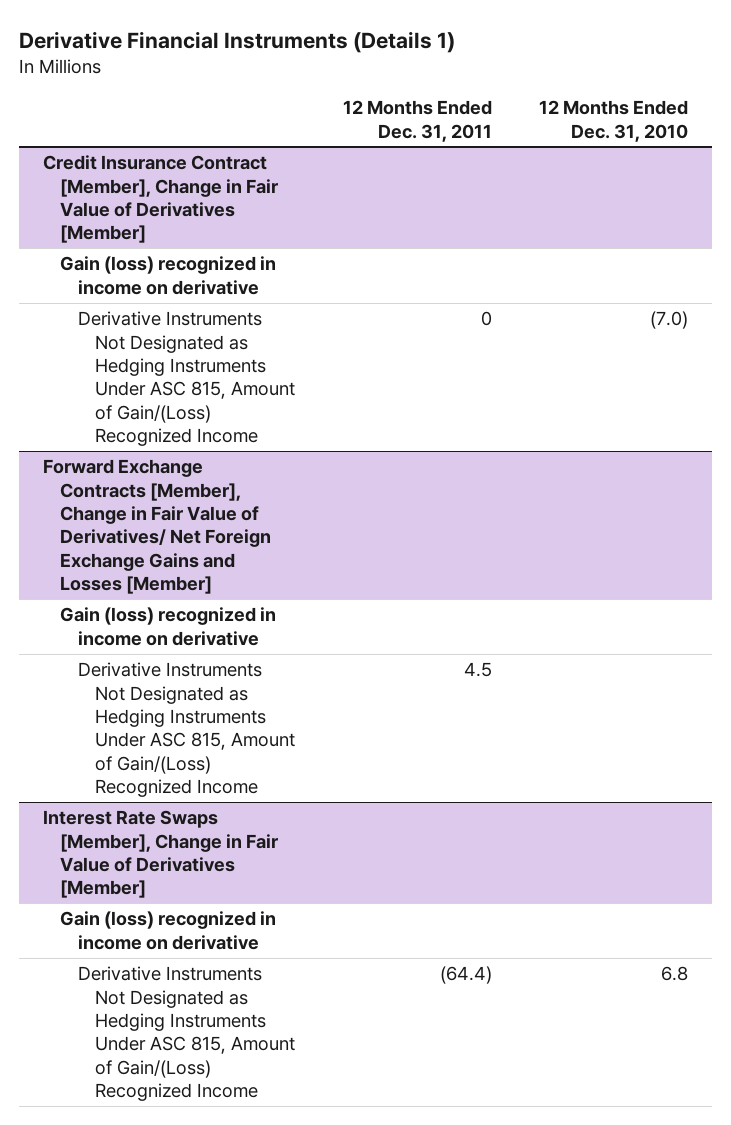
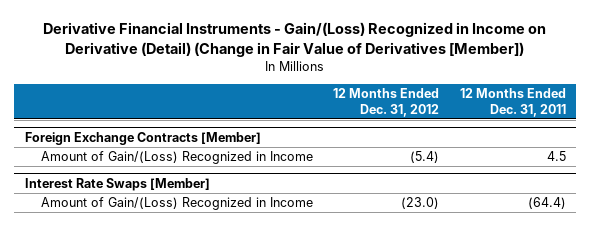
[19,31,456,54] Derivative Financial Instruments (Details 1) -> [43,22,547,57] Derivative Financial Instruments - Gain/(Loss) Recognized in Income on Derivative (Detail) (Change in Fair Value of Derivatives [Member])
[538,100,688,142] 12 Months Ended Dec. 31, 2010 -> none
none -> [333,87,440,117] 12 Months Ended Dec. 31, 2012
[42,155,279,244] Credit Insurance Contract [Member], Change in Fair Value of Derivatives [Member] -> none
[60,256,277,295] Gain (loss) recognized in income on derivative -> none
[42,459,272,595] Forward Exchange Contracts [Member], Change in Fair Value of Derivatives/ Net Foreign Exchange Gains and Losses [Member] -> none
[60,607,277,646] Gain (loss) recognized in income on derivative -> none
[42,810,279,899] Interest Rate Swaps [Member], Change in Fair Value of Derivatives [Member] -> none
[60,911,277,950] Gain (loss) recognized in income on derivative -> none
[77,966,296,1102] Derivative Instruments Not Designated as Hedging Instruments Under ASC 815, Amount of Gain/(Loss) Recognized Income -> none
none -> [24,132,261,146] Foreign Exchange Contracts [Member]
[77,311,296,447] Derivative Instruments Not Designated as Hedging Instruments Under ASC 815, Amount of Gain/(Loss) Recognized Income -> [40,151,313,165] Amount of Gain/(Loss) Recognized in Income
[480,311,492,327] 0 -> [546,151,566,162] 4.5
none -> [24,178,210,192] Interest Rate Swaps [Member]
[77,662,296,798] Derivative Instruments Not Designated as Hedging Instruments Under ASC 815, Amount of Gain/(Loss) Recognized Income -> [40,197,313,211] Amount of Gain/(Loss) Recognized in Income
[463,662,492,678] 4.5 -> [527,197,566,210] (64.4)

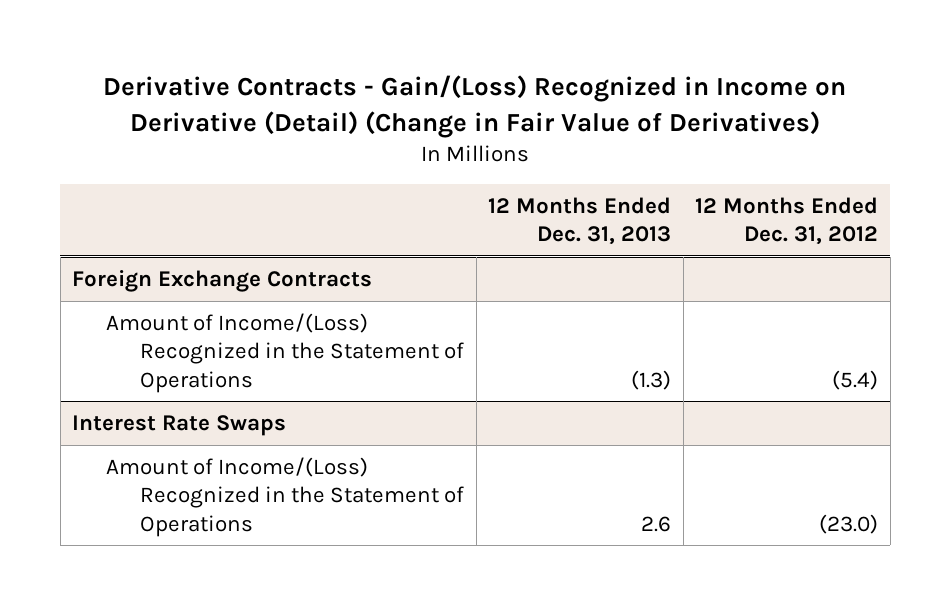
[43,22,547,57] Derivative Financial Instruments - Gain/(Loss) Recognized in Income on Derivative (Detail) (Change in Fair Value of Derivatives [Member]) -> [103,75,847,138] Derivative Contracts - Gain/(Loss) Recognized in Income on Derivative (Detail) (Change in Fair Value of Derivatives)
[459,87,566,117] 12 Months Ended Dec. 31, 2011 -> none
none -> [488,196,672,246] 12 Months Ended Dec. 31, 2013
[24,132,261,146] Foreign Exchange Contracts [Member] -> [72,270,373,293] Foreign Exchange Contracts
[40,151,313,165] Amount of Gain/(Loss) Recognized in Income -> [106,313,465,393] Amount of Income/(Loss) Recognized in the Statement of Operations
[24,178,210,192] Interest Rate Swaps [Member] -> [72,415,287,437] Interest Rate Swaps
[40,197,313,211] Amount of Gain/(Loss) Recognized in Income -> [106,457,465,537] Amount of Income/(Loss) Recognized in the Statement of Operations

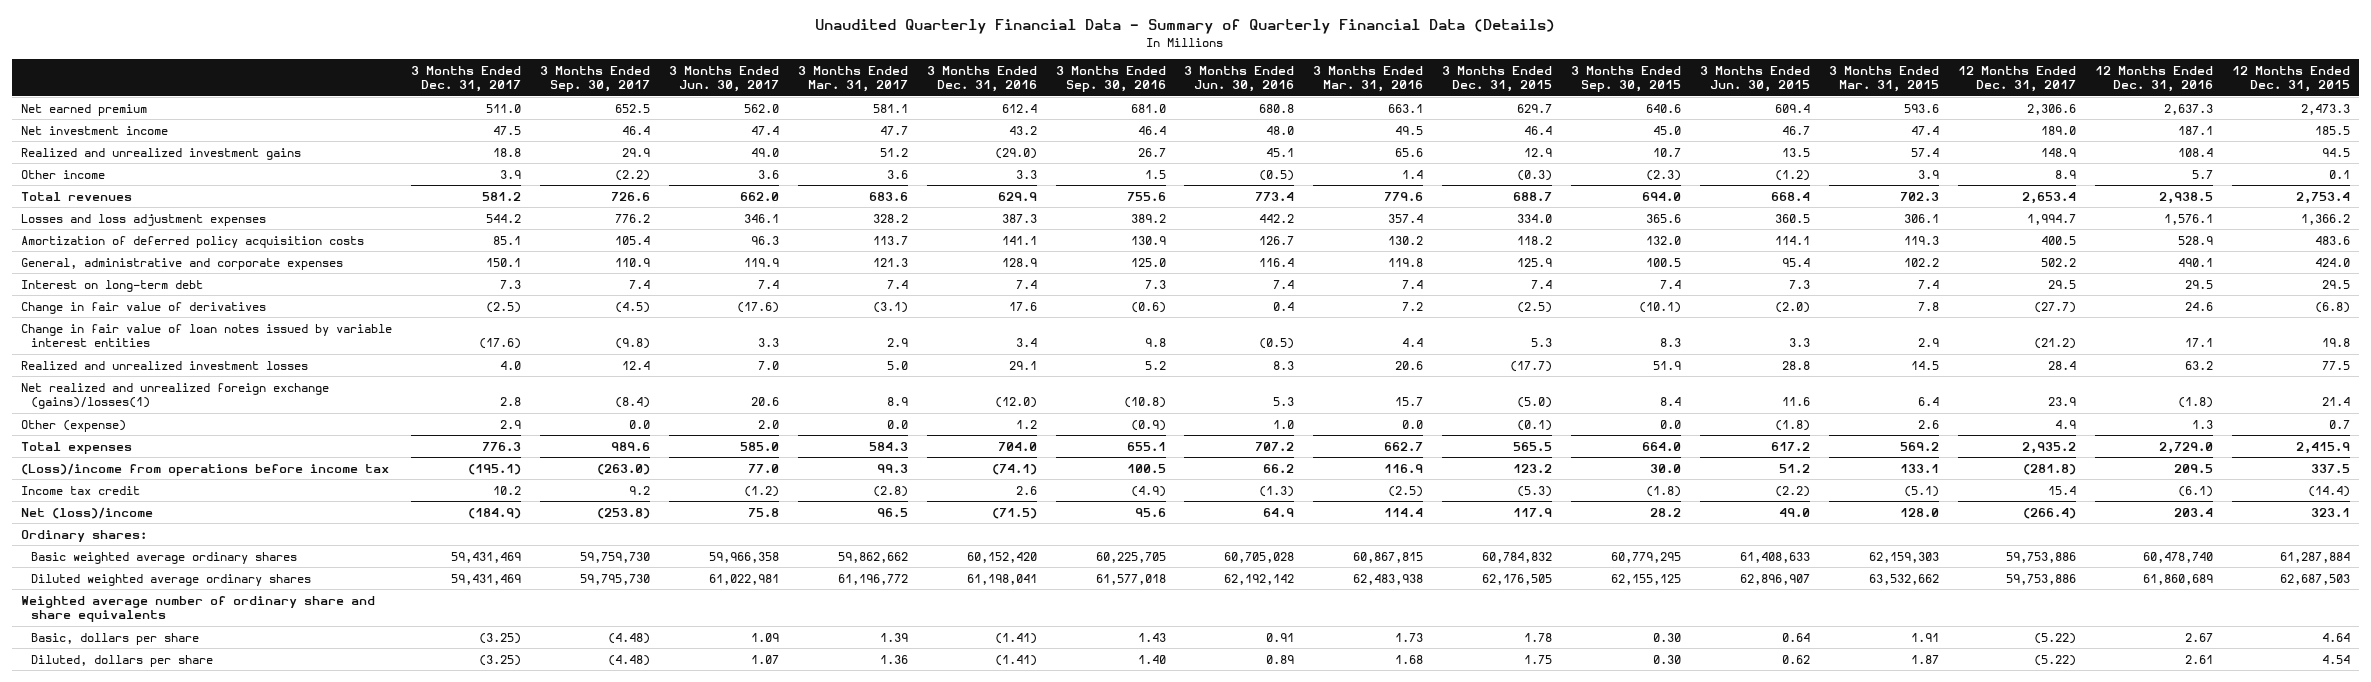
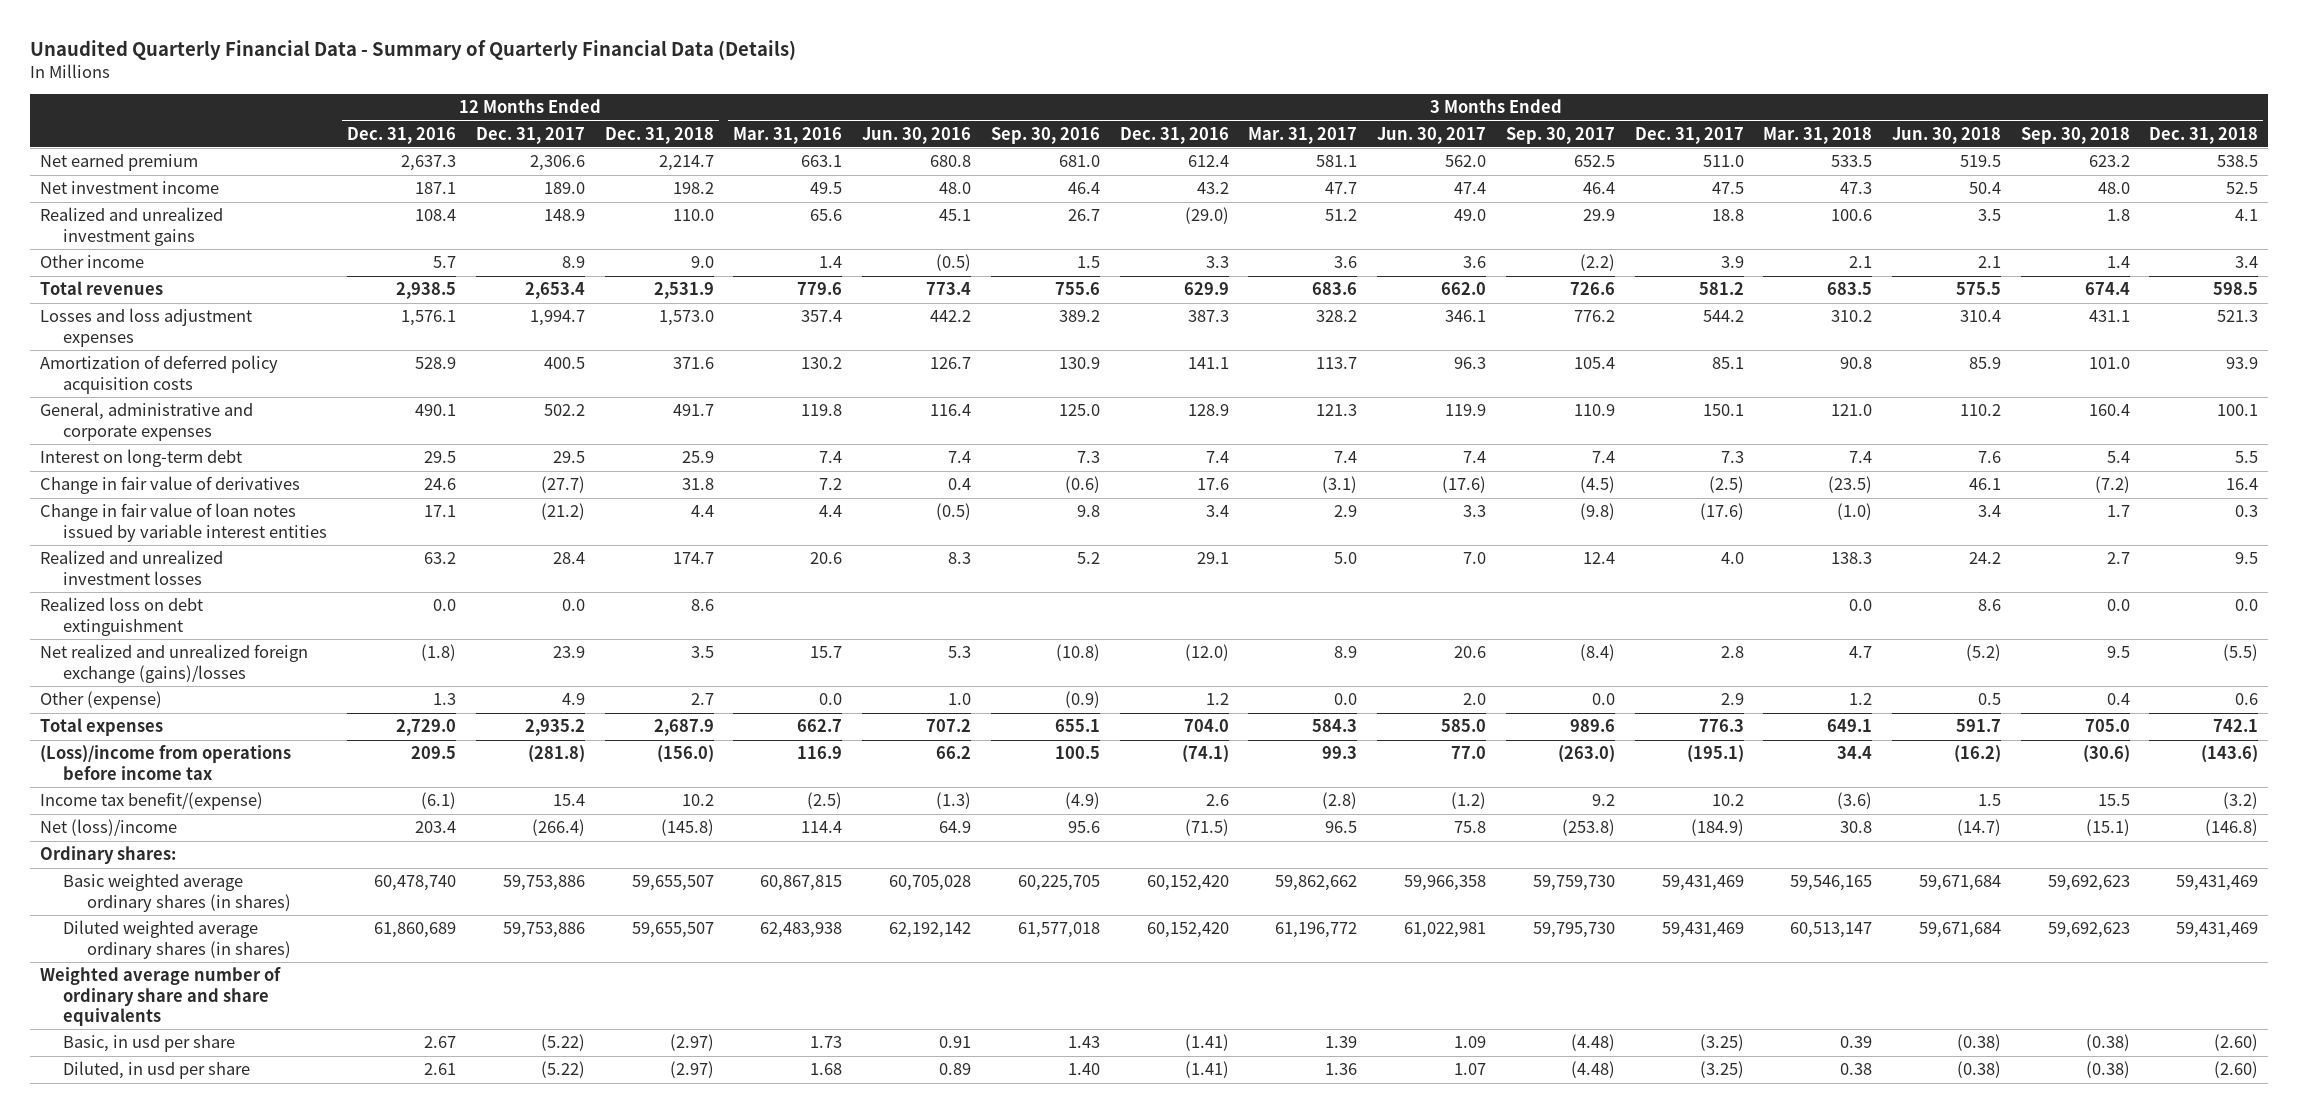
[1442,65,1553,92] 3 Months Ended Dec. 31, 2015 -> none
[1571,65,1682,92] 3 Months Ended Sep. 30, 2015 -> none
[1700,65,1811,92] 3 Months Ended Jun. 30, 2015 -> none
[1829,65,1940,92] 3 Months Ended Mar. 31, 2015 -> none
[2231,65,2350,92] 12 Months Ended Dec. 31, 2015 -> none
none -> [604,126,714,144] Dec. 31, 2018
none -> [1763,126,1873,144] Mar. 31, 2018
none -> [1891,126,2001,144] Jun. 30, 2018
none -> [2020,126,2130,144] Sep. 30, 2018
none -> [2149,126,2259,144] Dec. 31, 2018
none -> [40,597,204,636] Realized loss on debt extinguishment
[21,382,330,410] Net realized and unrealized foreign exchange (gains)/losses(1) -> [40,644,309,683] Net realized and unrealized foreign exchange (gains)/losses
[21,485,141,495] Income tax credit -> [40,792,264,811] Income tax benefit/(expense)
[30,551,297,564] Basic weighted average ordinary shares -> [63,874,291,912] Basic weighted average ordinary shares (in shares)
[30,573,311,586] Diluted weighted average ordinary shares -> [63,920,291,959] Diluted weighted average ordinary shares (in shares)
[966,573,1037,585] 61,198,041 -> [1146,922,1229,939] 60,152,420
[30,632,199,645] Basic, dollars per share -> [63,1035,236,1053] Basic, in usd per share
[30,654,213,667] Diluted, dollars per share -> [63,1061,251,1080] Diluted, in usd per share

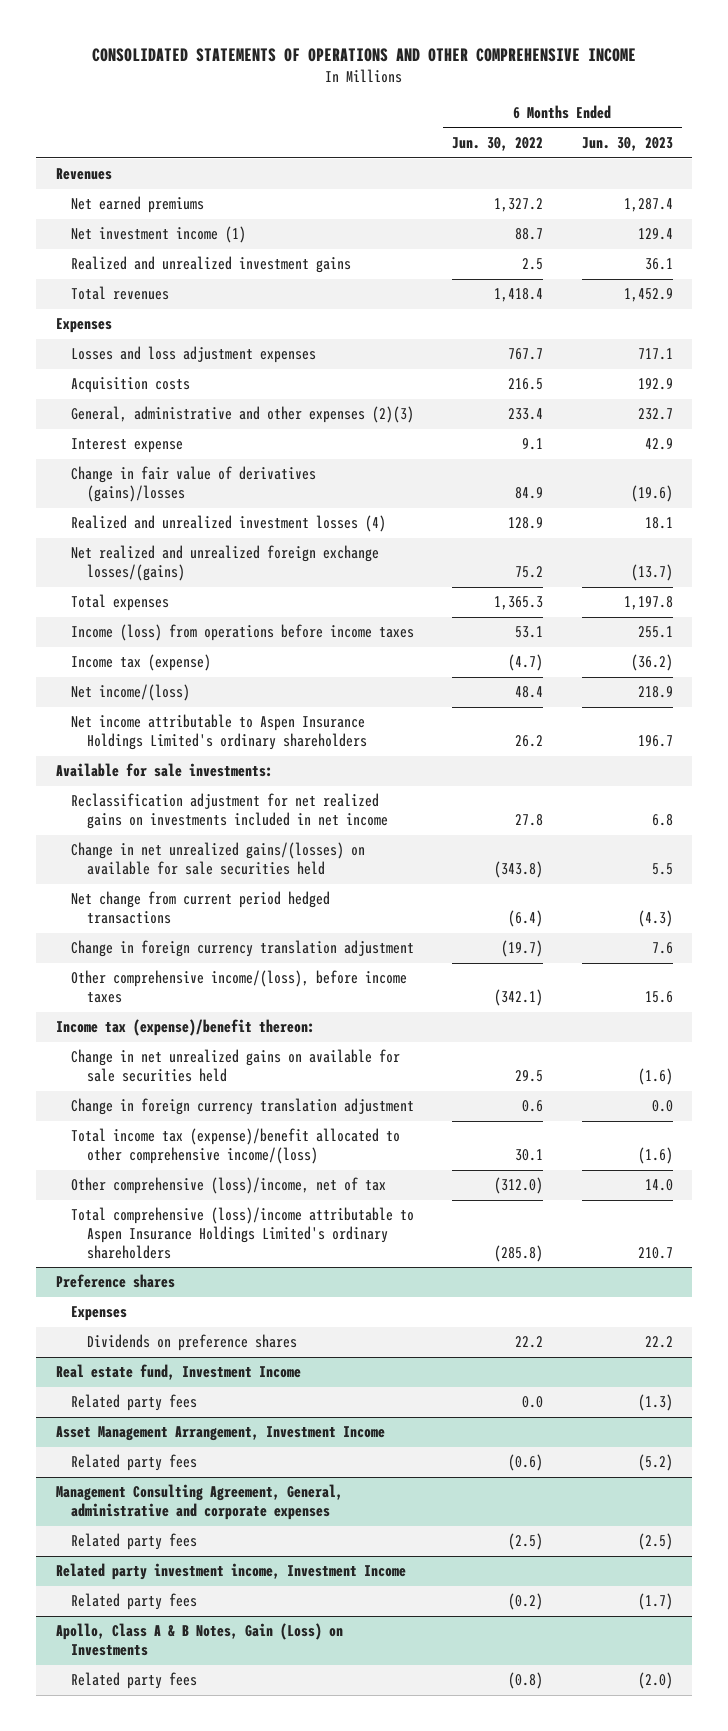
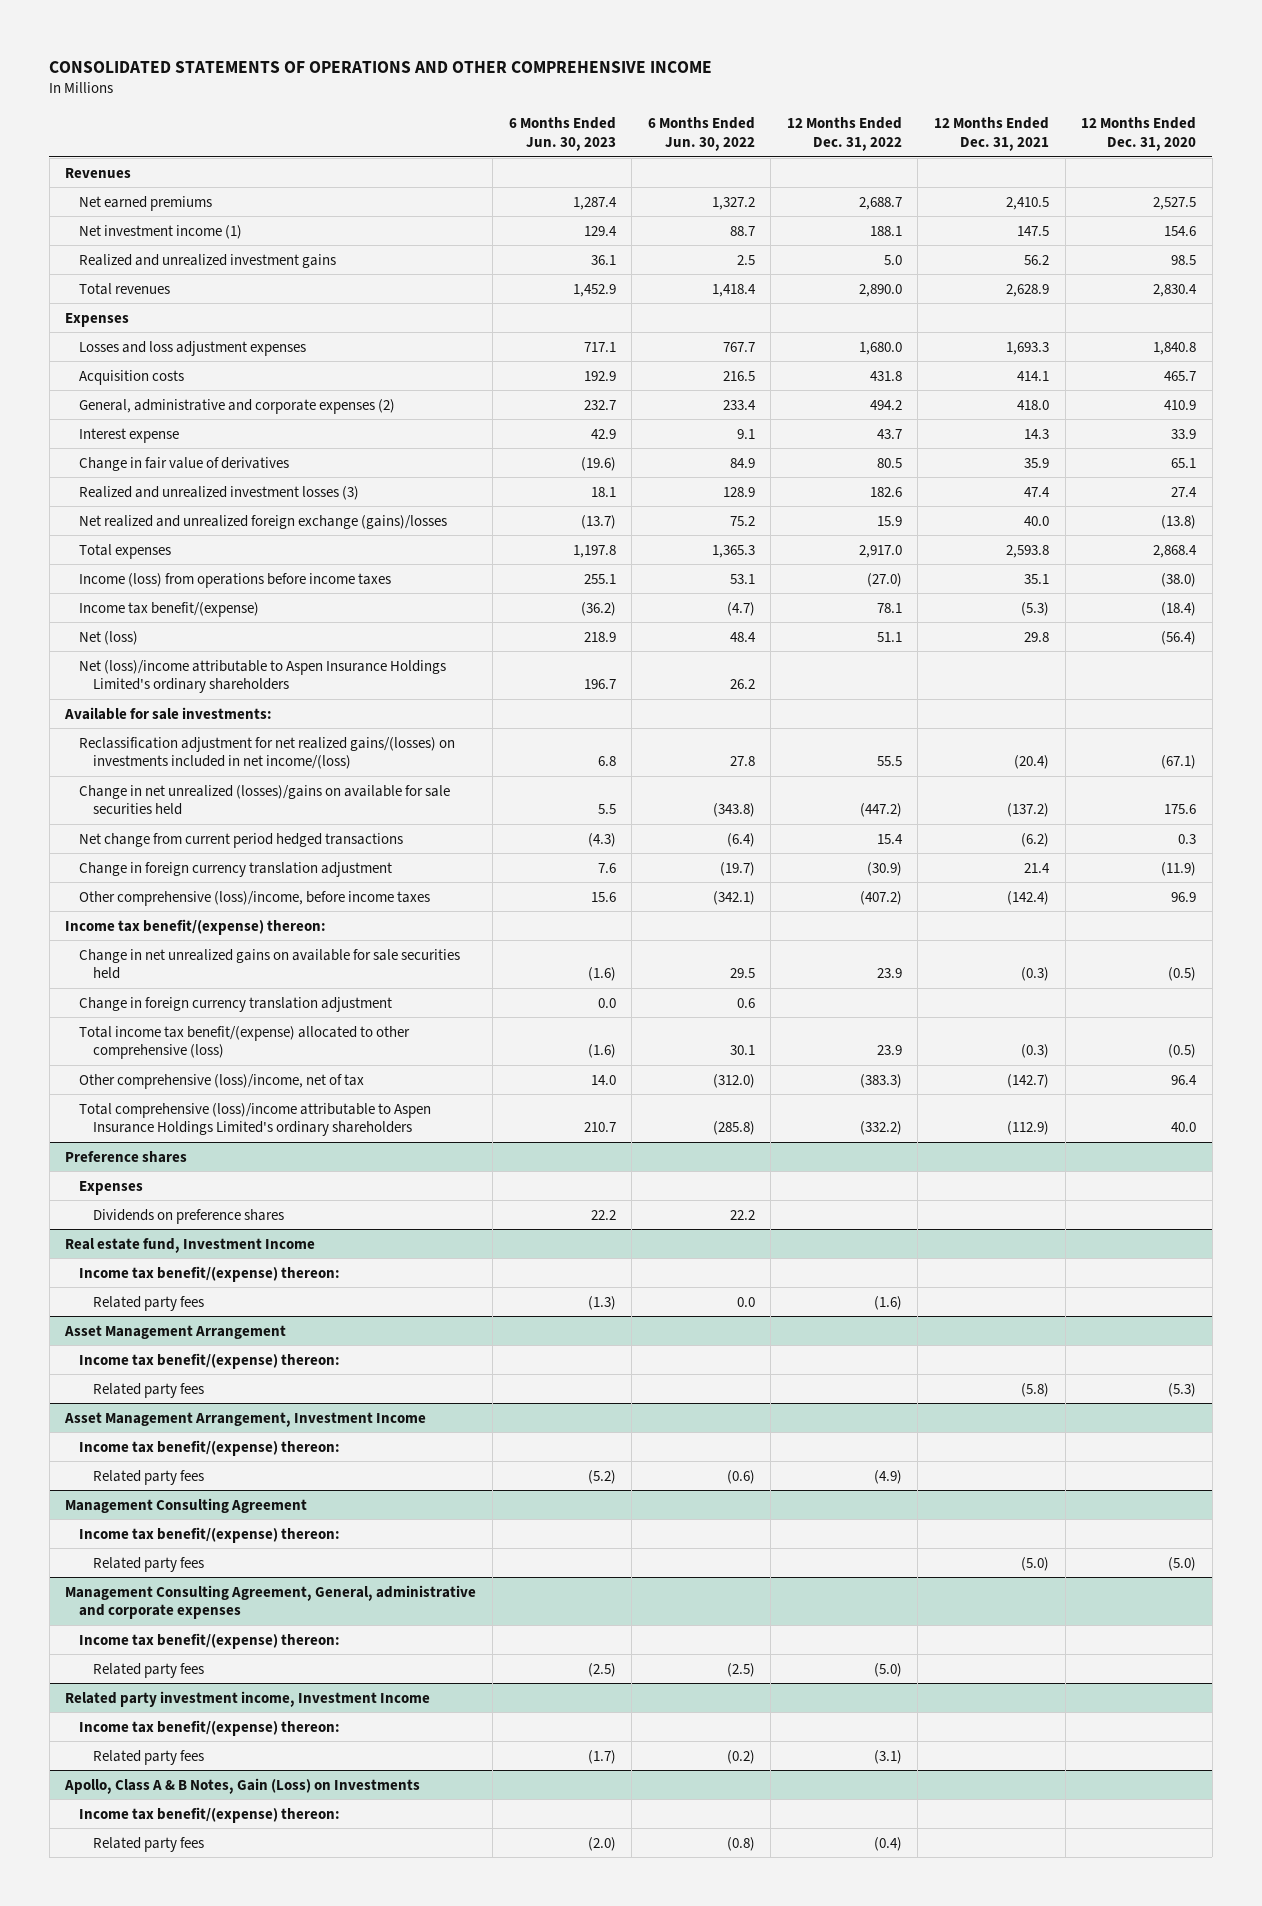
none -> [786,117,902,152] 12 Months Ended Dec. 31, 2022
none -> [934,117,1050,152] 12 Months Ended Dec. 31, 2021
none -> [1081,117,1197,152] 12 Months Ended Dec. 31, 2020
[71,406,415,424] General, administrative and other expenses (2)(3) -> [79,398,396,414] General, administrative and corporate expenses (2)
[71,466,317,503] Change in fair value of derivatives (gains)/losses -> [79,456,290,471] Change in fair value of derivatives
[71,515,387,533] Realized and unrealized investment losses (4) -> [79,485,360,500] Realized and unrealized investment losses (3)
[71,545,380,582] Net realized and unrealized foreign exchange losses/(gains) -> [79,514,448,529] Net realized and unrealized foreign exchange (gains)/losses
[71,654,212,672] Income tax (expense) -> [79,601,260,617] Income tax benefit/(expense)
[71,684,191,702] Net income/(loss) -> [79,630,139,645] Net (loss)
[71,714,367,751] Net income attributable to Aspen Insurance Holdings Limited's ordinary shareholders -> [79,659,447,694] Net (loss)/income attributable to Aspen Insurance Holdings Limited's ordinary shareholders
[71,793,388,830] Reclassification adjustment for net realized gains on investments included in net income -> [79,736,456,770] Reclassification adjustment for net realized gains/(losses) on investments included in net income/(loss)
[71,842,366,876] Change in net unrealized gains/(losses) on available for sale securities held -> [79,784,451,816] Change in net unrealized (losses)/gains on available for sale securities held
[71,970,408,1004] Other comprehensive income/(loss), before income taxes -> [79,890,431,906] Other comprehensive (loss)/income, before income taxes
[55,1019,315,1037] Income tax (expense)/benefit thereon: -> [65,918,327,935] Income tax benefit/(expense) thereon:
[71,1128,401,1165] Total income tax (expense)/benefit allocated to other comprehensive income/(loss) -> [79,1025,411,1060] Total income tax benefit/(expense) allocated to other comprehensive (loss)
none -> [79,1265,341,1282] Income tax benefit/(expense) thereon:
none -> [64,1324,287,1339] Asset Management Arrangement
none -> [79,1352,341,1369] Income tax benefit/(expense) thereon:
none -> [93,1382,205,1398] Related party fees
none -> [79,1439,341,1456] Income tax benefit/(expense) thereon:
none -> [65,1497,308,1513] Management Consulting Agreement
none -> [79,1526,341,1543] Income tax benefit/(expense) thereon:
none -> [93,1556,205,1572] Related party fees
none -> [79,1632,341,1649] Income tax benefit/(expense) thereon:
none -> [79,1719,341,1736] Income tax benefit/(expense) thereon:
none -> [79,1806,341,1823] Income tax benefit/(expense) thereon:

